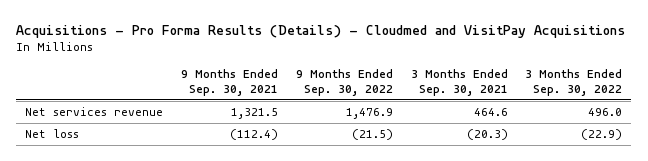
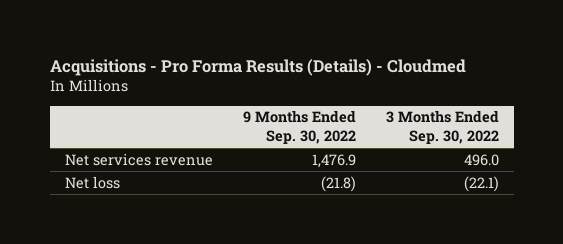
[16,25,626,39] Acquisitions - Pro Forma Results (Details) - Cloudmed and VisitPay Acquisitions -> [49,58,466,76] Acquisitions - Pro Forma Results (Details) - Cloudmed
[181,69,279,97] 9 Months Ended Sep. 30, 2021 -> none
[410,69,508,97] 3 Months Ended Sep. 30, 2021 -> none
[351,129,393,141] (21.5) -> [320,175,356,192] (21.8)
[581,129,623,141] (22.9) -> [463,175,499,192] (22.1)

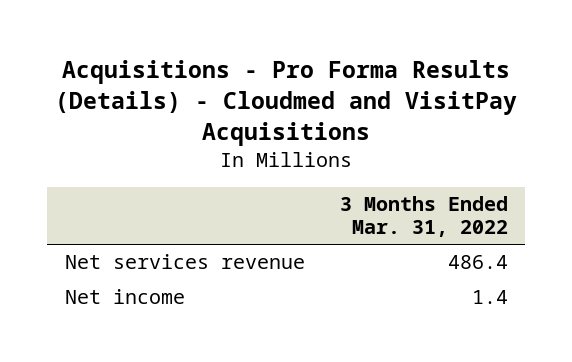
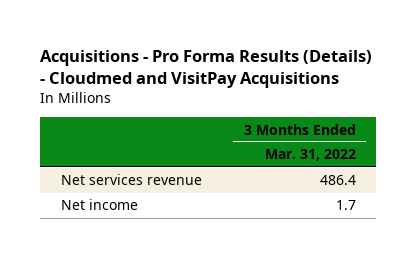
[471,290,508,305] 1.4 -> [335,200,356,211] 1.7

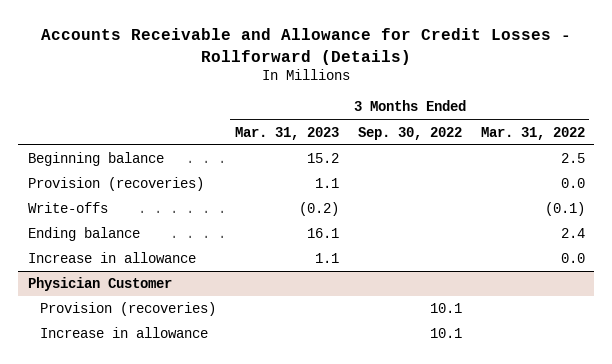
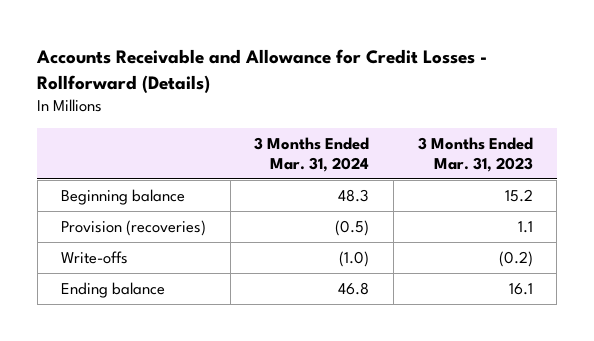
[357,126,462,140] Sep. 30, 2022 -> none
[480,126,585,140] Mar. 31, 2022 -> none
none -> [254,136,370,172] 3 Months Ended Mar. 31, 2024
[27,252,196,264] Increase in allowance -> none
[27,277,172,292] Physician Customer -> none
[40,302,217,317] Provision (recoveries) -> none
[40,327,209,339] Increase in allowance -> none

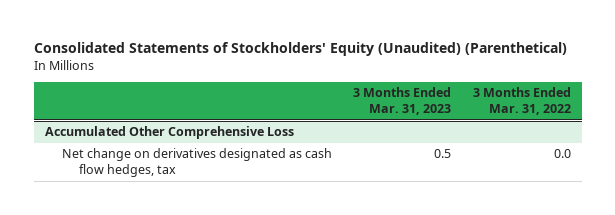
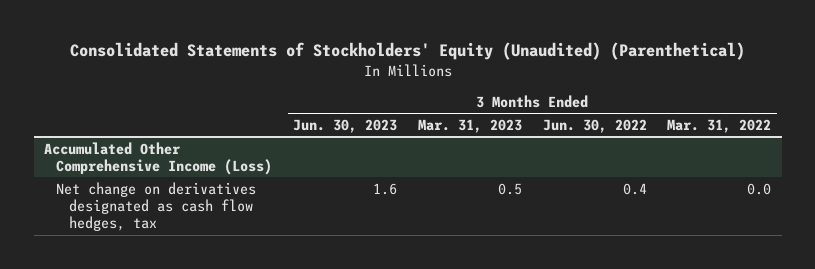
none -> [293,118,398,133] Jun. 30, 2023
none -> [542,118,647,133] Jun. 30, 2022
[44,126,294,140] Accumulated Other Comprehensive Loss -> [44,141,273,175] Accumulated Other Comprehensive Income (Loss)

